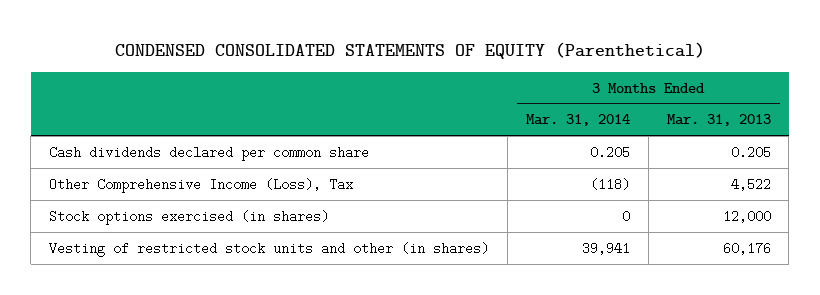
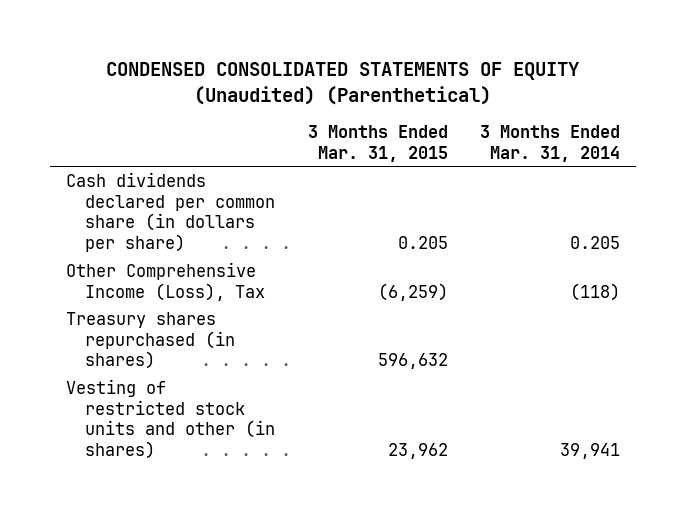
[114,41,705,59] CONDENSED CONSOLIDATED STATEMENTS OF EQUITY (Parenthetical) -> [106,61,580,105] CONDENSED CONSOLIDATED STATEMENTS OF EQUITY (Unaudited) (Parenthetical)
[666,114,771,127] Mar. 31, 2013 -> none
none -> [307,124,448,162] 3 Months Ended Mar. 31, 2015
[49,145,370,161] Cash dividends declared per common share -> [66,171,275,253] Cash dividends declared per common share (in dollars per share)
[49,209,330,225] Stock options exercised (in shares) -> none
none -> [66,311,235,370] Treasury shares repurchased (in shares)

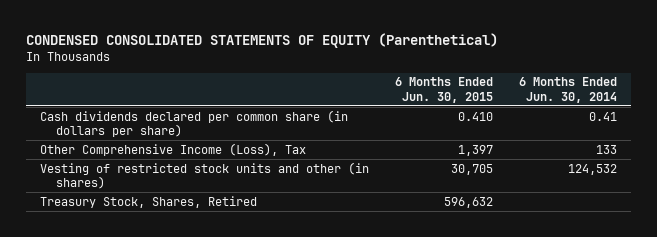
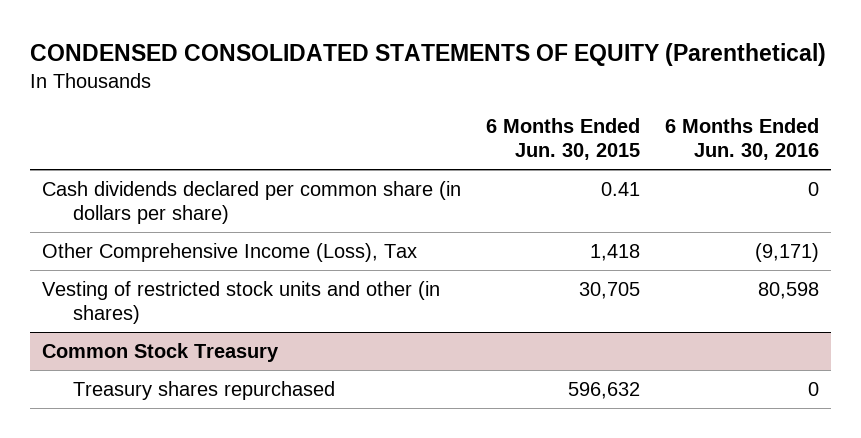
[519,77,618,103] 6 Months Ended Jun. 30, 2014 -> none
none -> [664,118,819,161] 6 Months Ended Jun. 30, 2016
[458,111,494,121] 0.410 -> [601,181,641,196] 0.41
[458,144,494,156] 1,397 -> [590,243,641,261] 1,418
none -> [42,342,280,362] Common Stock Treasury
[39,195,257,208] Treasury Stock, Shares, Retired -> [73,380,336,400] Treasury shares repurchased

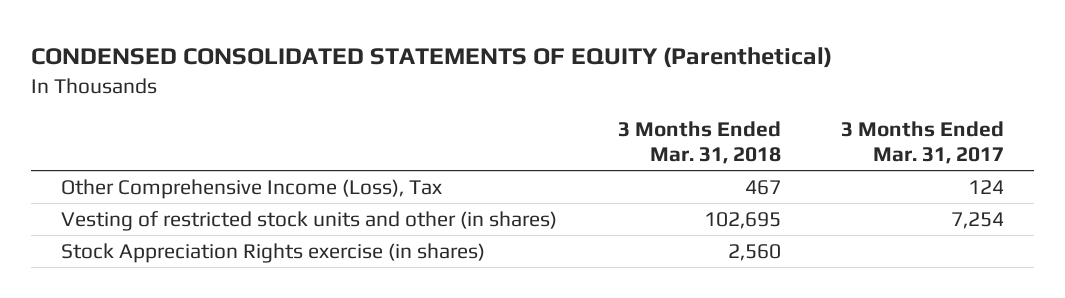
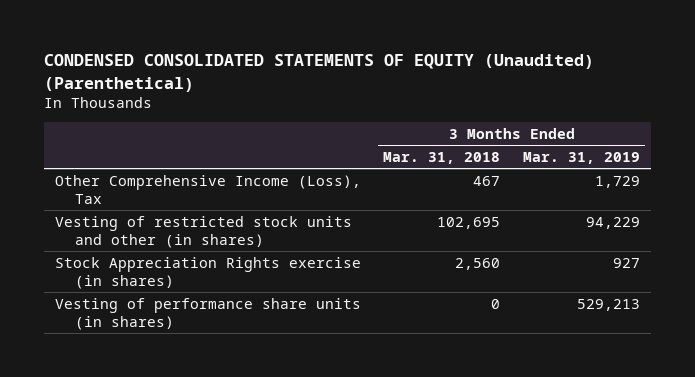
[31,47,833,69] CONDENSED CONSOLIDATED STATEMENTS OF EQUITY (Parenthetical) -> [44,54,595,92] CONDENSED CONSOLIDATED STATEMENTS OF EQUITY (Unaudited) (Parenthetical)
[840,121,1004,165] 3 Months Ended Mar. 31, 2017 -> none
none -> [522,152,640,165] Mar. 31, 2019
none -> [55,297,362,330] Vesting of performance share units (in shares)

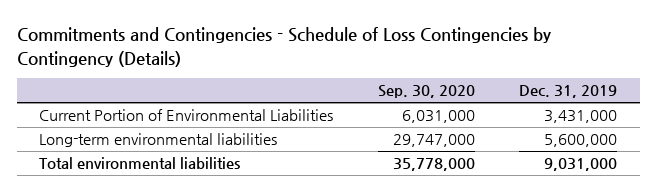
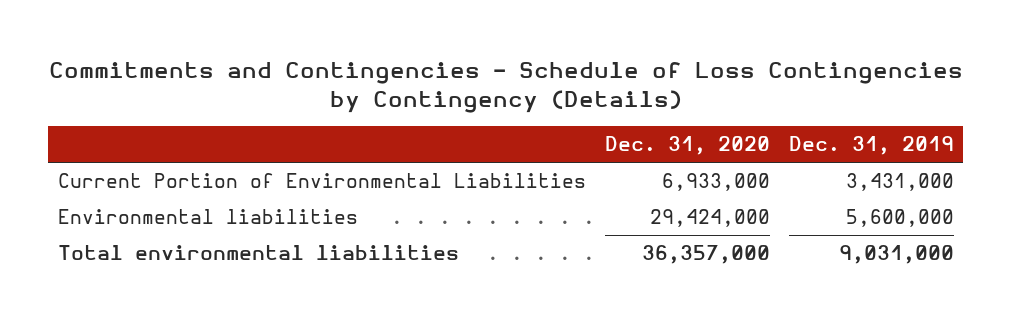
[377,85,475,99] Sep. 30, 2020 -> none
none -> [604,136,770,156] Dec. 31, 2020
[39,133,278,148] Long-term environmental liabilities -> [57,209,358,225] Environmental liabilities

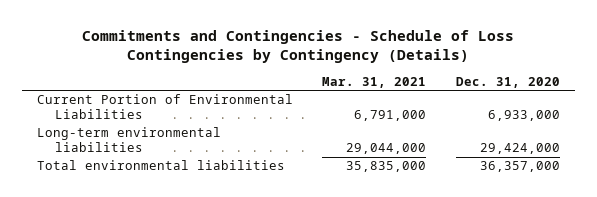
[788,136,954,156] Dec. 31, 2019 -> none
none -> [322,77,427,89] Mar. 31, 2021
[57,209,358,225] Environmental liabilities -> [36,127,221,153] Long-term environmental liabilities

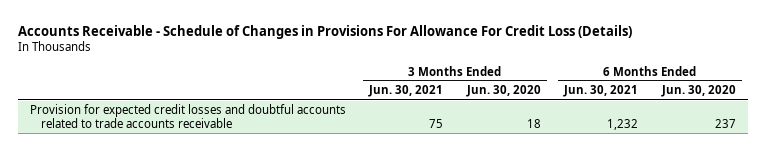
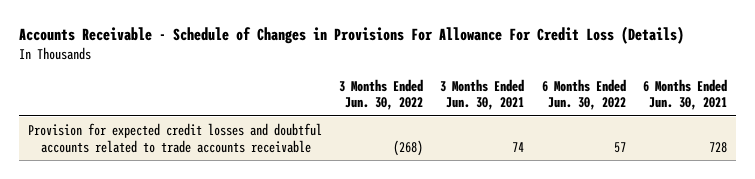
[465,85,541,98] Jun. 30, 2020 -> none
[660,85,736,98] Jun. 30, 2020 -> none
none -> [338,78,423,111] 3 Months Ended Jun. 30, 2022
none -> [541,78,626,111] 6 Months Ended Jun. 30, 2022
[429,118,444,128] 75 -> [512,141,525,152] 74
[607,118,639,130] 1,232 -> [709,141,728,153] 728

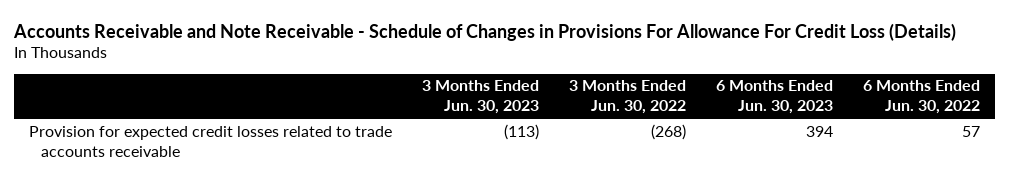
[18,26,684,45] Accounts Receivable - Schedule of Changes in Provisions For Allowance For Credit Loss (Details) -> [12,22,956,41] Accounts Receivable and Note Receivable - Schedule of Changes in Provisions For Allowance For Credit Loss (Details)
[440,78,525,111] 3 Months Ended Jun. 30, 2021 -> none
[643,78,728,111] 6 Months Ended Jun. 30, 2021 -> none
none -> [421,80,539,115] 3 Months Ended Jun. 30, 2023
none -> [715,80,833,115] 6 Months Ended Jun. 30, 2023
[27,123,322,153] Provision for expected credit losses and doubtful accounts related to trade accounts receivable -> [28,125,392,157] Provision for expected credit losses related to trade accounts receivable

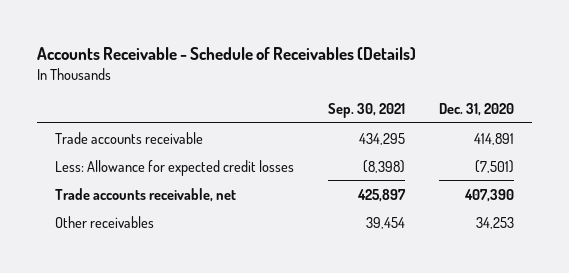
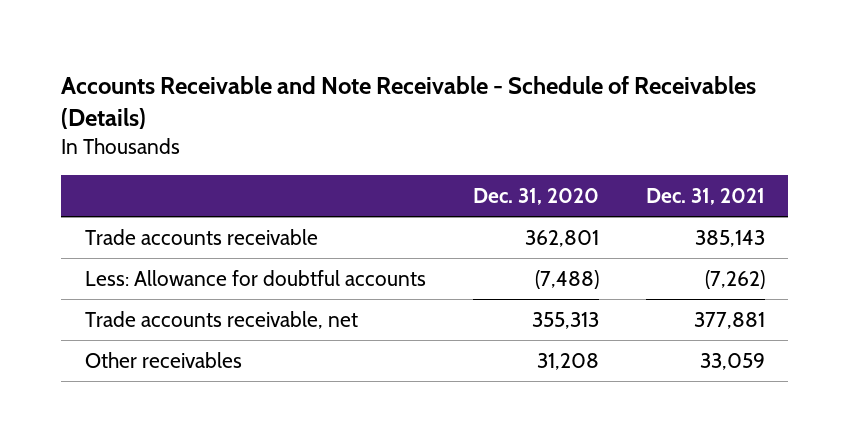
[37,47,417,61] Accounts Receivable - Schedule of Receivables (Details) -> [61,75,757,130] Accounts Receivable and Note Receivable - Schedule of Receivables (Details)
[327,103,405,119] Sep. 30, 2021 -> none
none -> [645,188,765,206] Dec. 31, 2021
[474,132,515,145] 414,891 -> [524,229,599,247] 362,801
[54,159,294,176] Less: Allowance for expected credit losses -> [84,269,426,286] Less: Allowance for doubtful accounts
[475,159,515,173] (7,501) -> [534,269,599,289] (7,488)
[464,188,515,202] 407,390 -> [531,311,599,329] 355,313
[476,216,515,229] 34,253 -> [536,352,599,370] 31,208

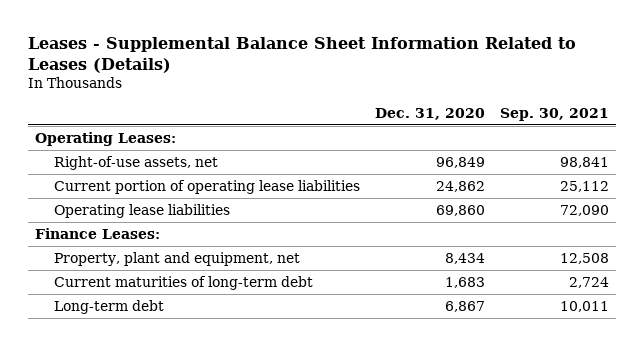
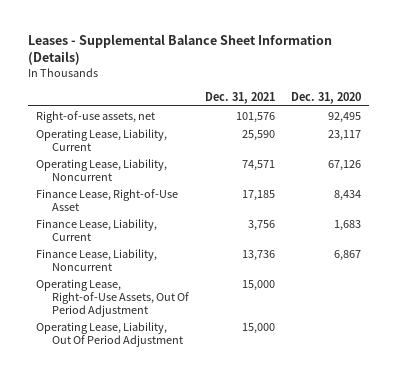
[27,36,576,73] Leases - Supplemental Balance Sheet Information Related to Leases (Details) -> [27,33,332,66] Leases - Supplemental Balance Sheet Information (Details)
[499,107,609,121] Sep. 30, 2021 -> none
none -> [204,91,275,104] Dec. 31, 2021
[35,131,177,146] Operating Leases: -> none
[35,227,161,239] Finance Leases: -> none
[436,156,486,168] 96,849 -> [327,111,361,123] 92,495
[54,179,361,194] Current portion of operating lease liabilities -> [35,128,167,151] Operating Lease, Liability, Current
[436,180,486,192] 24,862 -> [327,129,361,141] 23,117
[54,203,231,218] Operating lease liabilities -> [35,158,167,181] Operating Lease, Liability, Noncurrent
[436,204,486,216] 69,860 -> [327,159,361,171] 67,126
[54,251,301,266] Property, plant and equipment, net -> [35,188,178,211] Finance Lease, Right-of-Use Asset
[54,275,314,290] Current maturities of long-term debt -> [35,218,157,241] Finance Lease, Liability, Current
[54,299,165,314] Long-term debt -> [35,248,157,271] Finance Lease, Liability, Noncurrent
none -> [35,278,189,317] Operating Lease, Right-of-Use Assets, Out Of Period Adjustment
none -> [35,321,183,347] Operating Lease, Liability, Out Of Period Adjustment

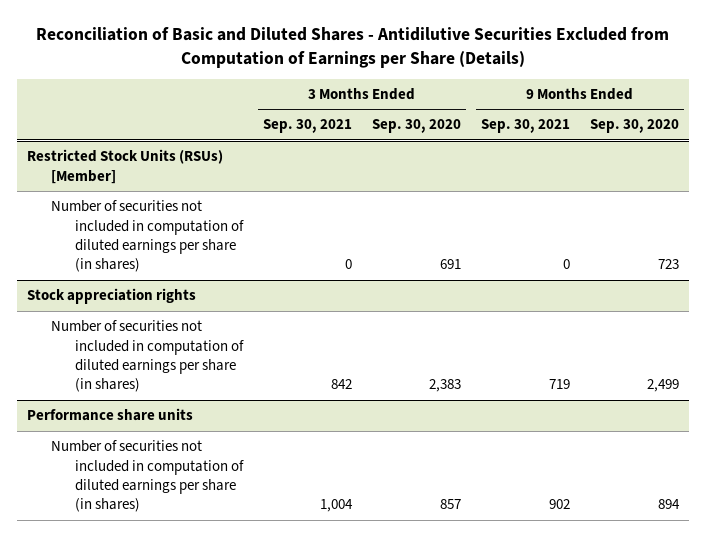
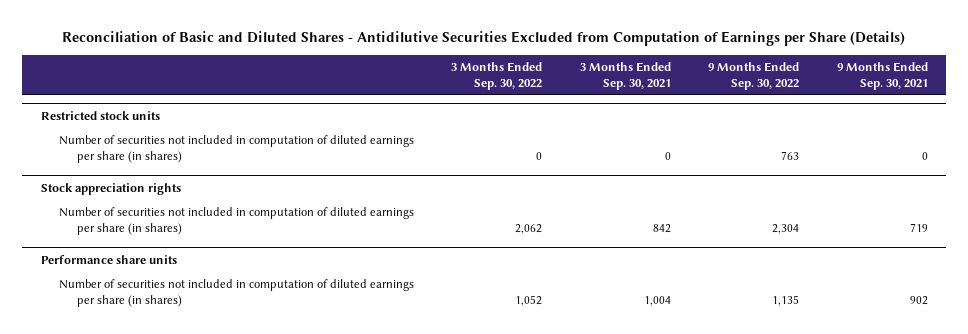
[371,119,461,134] Sep. 30, 2020 -> none
[589,119,679,134] Sep. 30, 2020 -> none
none -> [451,62,543,90] 3 Months Ended Sep. 30, 2022
none -> [708,62,800,90] 9 Months Ended Sep. 30, 2022
[26,149,223,184] Restricted Stock Units (RSUs) [Member] -> [40,111,160,121] Restricted stock units

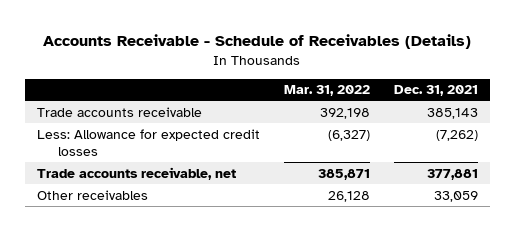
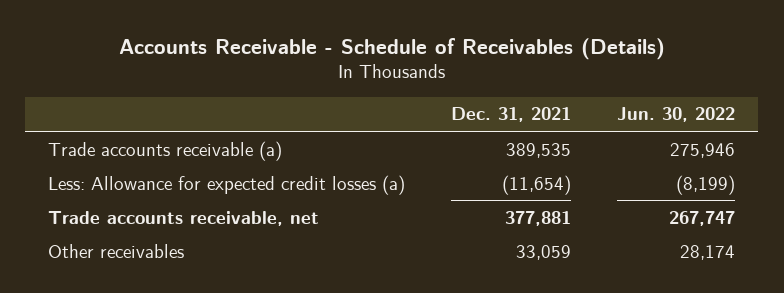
[283,85,370,97] Mar. 31, 2022 -> none
none -> [617,107,736,123] Jun. 30, 2022
[36,106,202,117] Trade accounts receivable -> [48,140,283,161] Trade accounts receivable (a)
[426,107,478,119] 385,143 -> [506,142,572,158] 389,535
[36,128,260,157] Less: Allowance for expected credit losses -> [48,174,406,195] Less: Allowance for expected credit losses (a)
[435,129,478,141] (7,262) -> [502,174,572,195] (11,654)

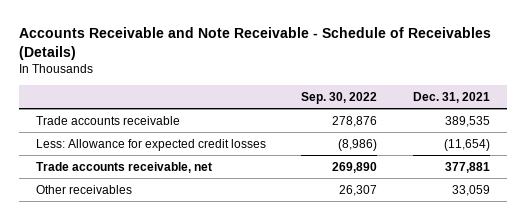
[118,37,665,60] Accounts Receivable - Schedule of Receivables (Details) -> [18,26,491,60] Accounts Receivable and Note Receivable - Schedule of Receivables (Details)
[617,107,736,123] Jun. 30, 2022 -> none
none -> [301,91,378,104] Sep. 30, 2022
[48,140,283,161] Trade accounts receivable (a) -> [36,115,181,125] Trade accounts receivable
[48,174,406,195] Less: Allowance for expected credit losses (a) -> [36,138,267,151] Less: Allowance for expected credit losses

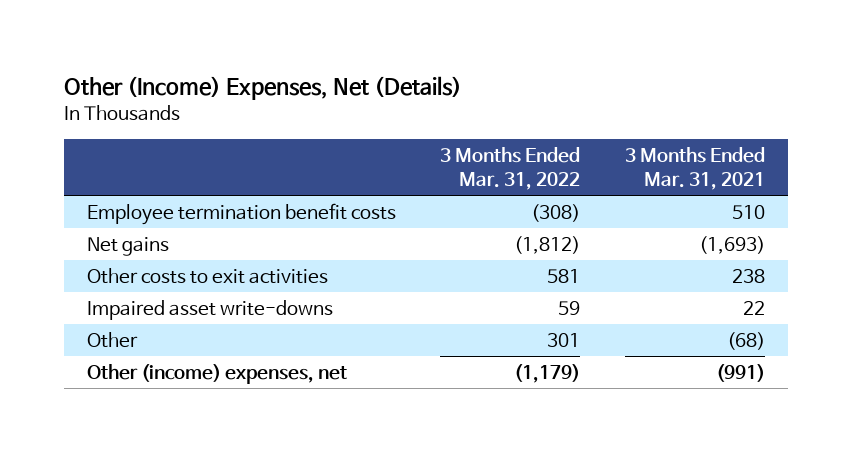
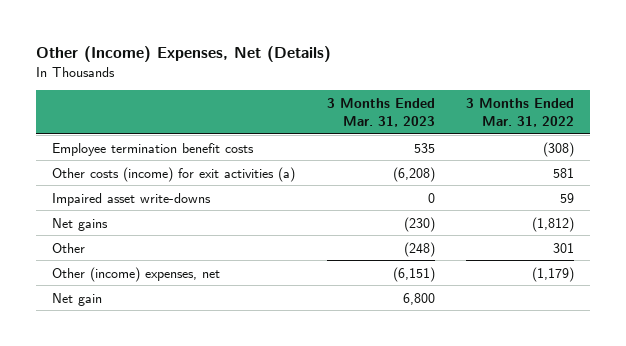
[625,147,766,191] 3 Months Ended Mar. 31, 2021 -> none
none -> [326,97,435,127] 3 Months Ended Mar. 31, 2023
[86,267,328,284] Other costs to exit activities -> [52,166,296,182] Other costs (income) for exit activities (a)
[86,236,169,256] Net gains -> [52,217,109,231] Net gains
none -> [52,292,103,306] Net gain

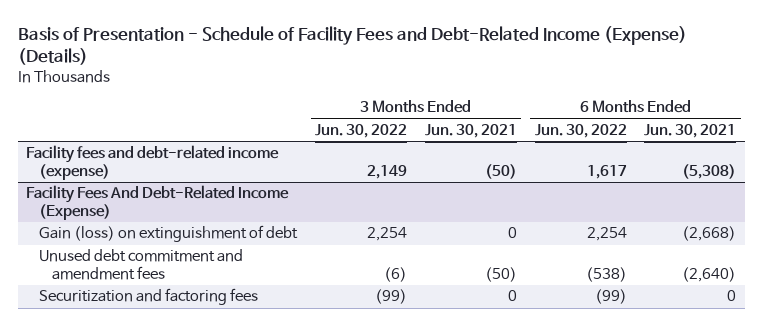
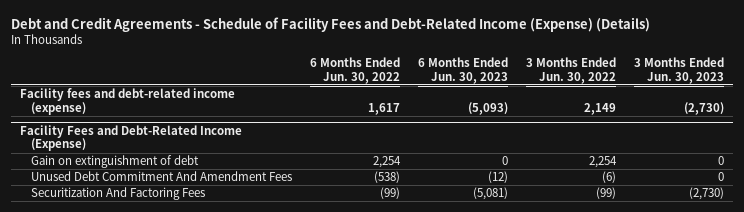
[17,25,687,66] Basis of Presentation - Schedule of Facility Fees and Debt-Related Income (Expense) (Details) -> [10,16,650,32] Debt and Credit Agreements - Schedule of Facility Fees and Debt-Related Income (Expense) (Details)
[424,124,517,139] Jun. 30, 2021 -> none
[644,124,737,139] Jun. 30, 2021 -> none
none -> [418,57,509,84] 6 Months Ended Jun. 30, 2023
none -> [634,57,725,84] 3 Months Ended Jun. 30, 2023
[26,185,290,221] Facility Fees And Debt-Related Income (Expense) -> [20,125,243,152] Facility Fees and Debt-Related Income (Expense)
[39,225,299,243] Gain (loss) on extinguishment of debt -> [30,155,199,169] Gain on extinguishment of debt
[39,249,244,281] Unused debt commitment and amendment fees -> [30,171,292,182] Unused Debt Commitment And Amendment Fees
[39,288,259,306] Securitization and factoring fees -> [30,187,205,201] Securitization And Factoring Fees

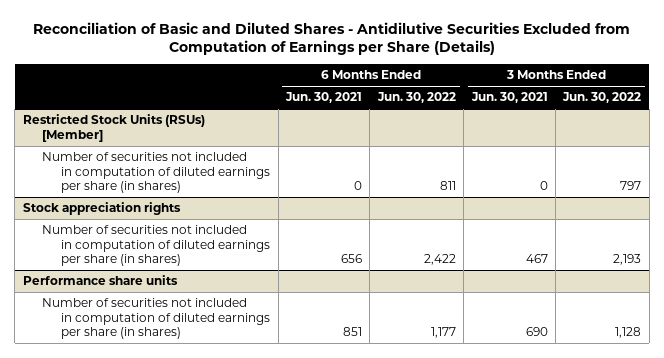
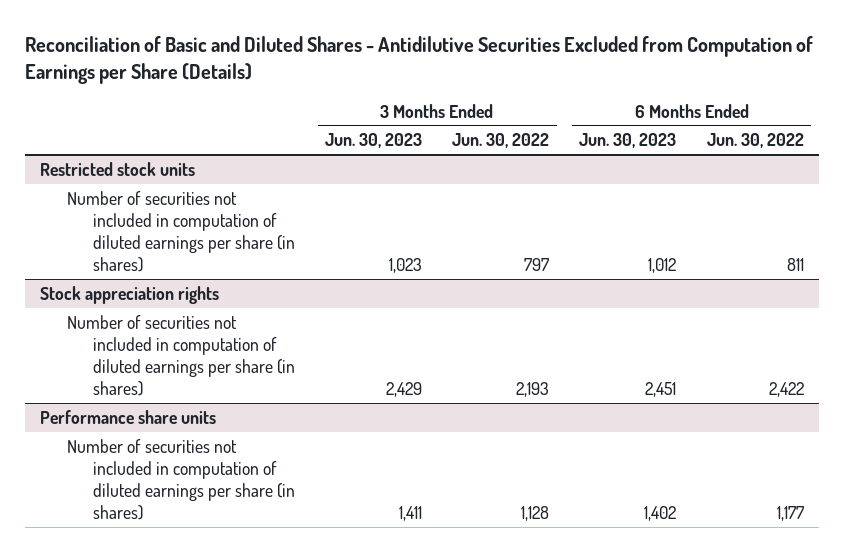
[284,92,362,104] Jun. 30, 2021 -> none
[470,92,548,104] Jun. 30, 2021 -> none
none -> [325,133,423,149] Jun. 30, 2023
none -> [579,133,677,149] Jun. 30, 2023
[22,114,205,142] Restricted Stock Units (RSUs) [Member] -> [40,161,196,176] Restricted stock units

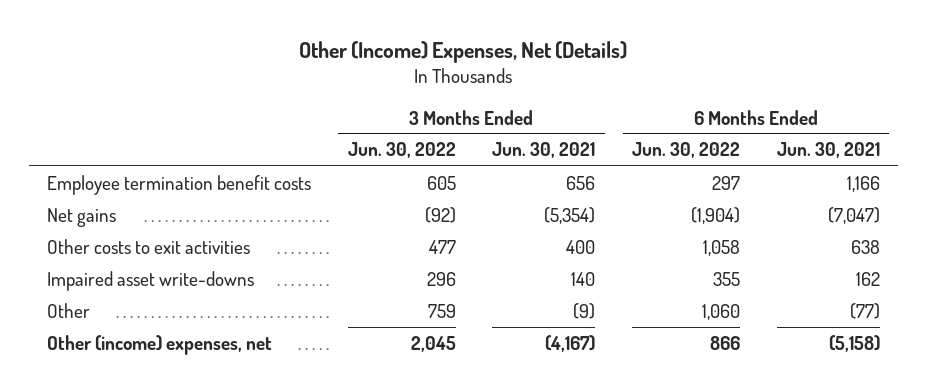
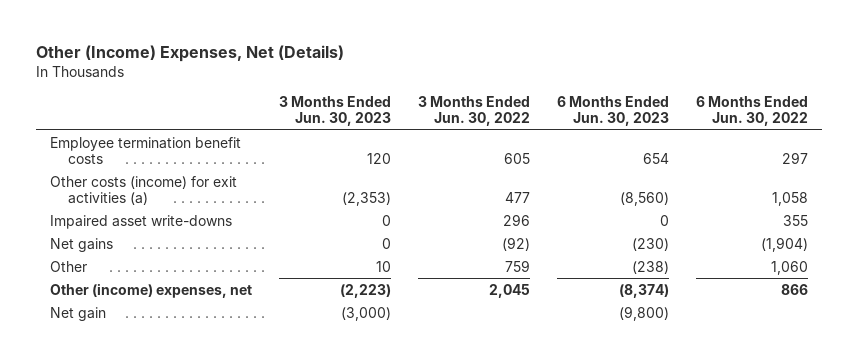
[492,142,596,159] Jun. 30, 2021 -> none
[776,142,880,159] Jun. 30, 2021 -> none
none -> [278,95,391,127] 3 Months Ended Jun. 30, 2023
none -> [557,95,670,127] 6 Months Ended Jun. 30, 2023
[46,238,250,254] Other costs to exit activities -> [49,175,237,205] Other costs (income) for exit activities (a)
[46,207,116,227] Net gains -> [49,237,113,252] Net gains
none -> [49,306,106,321] Net gain

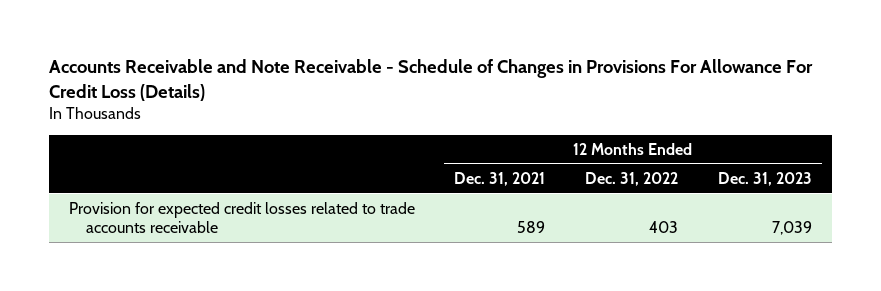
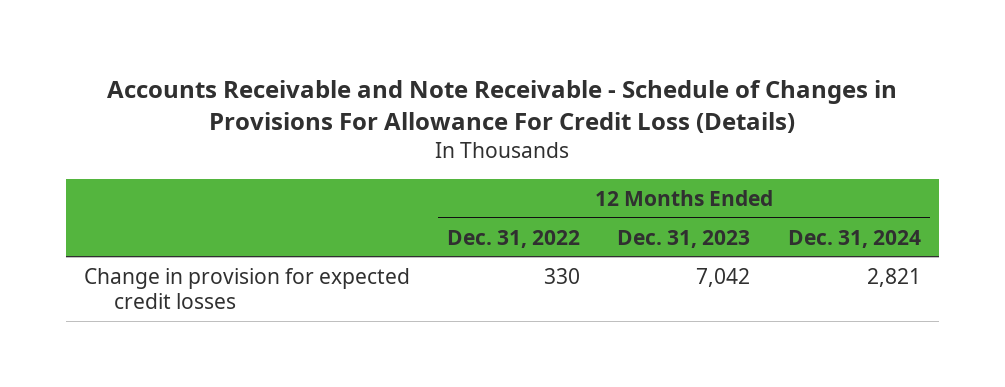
[454,171,546,186] Dec. 31, 2021 -> none
none -> [787,229,921,248] Dec. 31, 2024
[68,201,415,234] Provision for expected credit losses related to trade accounts receivable -> [84,267,411,309] Change in provision for expected credit losses
[649,221,679,234] 403 -> [544,267,581,284] 330
[772,221,813,236] 7,039 -> [696,267,751,287] 7,042

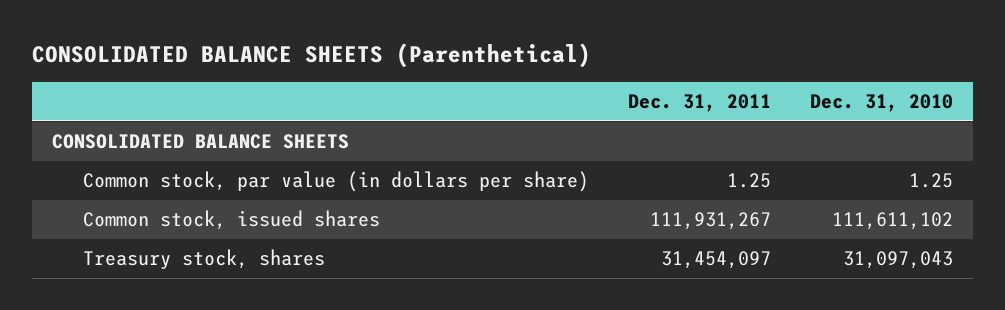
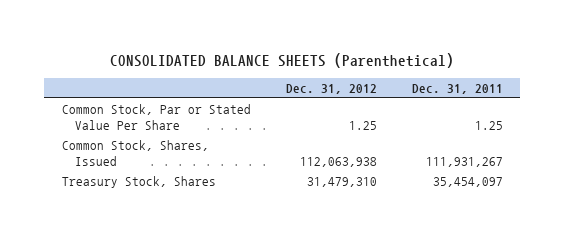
[809,94,953,113] Dec. 31, 2010 -> none
none -> [285,83,377,94] Dec. 31, 2012
[51,134,349,150] CONSOLIDATED BALANCE SHEETS -> none
[82,171,589,193] Common stock, par value (in dollars per share) -> [61,104,251,131] Common Stock, Par or Stated Value Per Share
[82,210,380,231] Common stock, issued shares -> [61,140,209,167] Common Stock, Shares, Issued
[82,249,325,270] Treasury stock, shares -> [61,176,216,189] Treasury Stock, Shares
[660,251,771,270] 31,454,097 -> [432,177,503,188] 35,454,097

